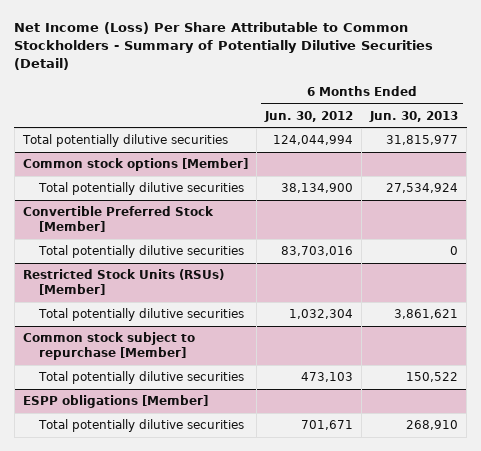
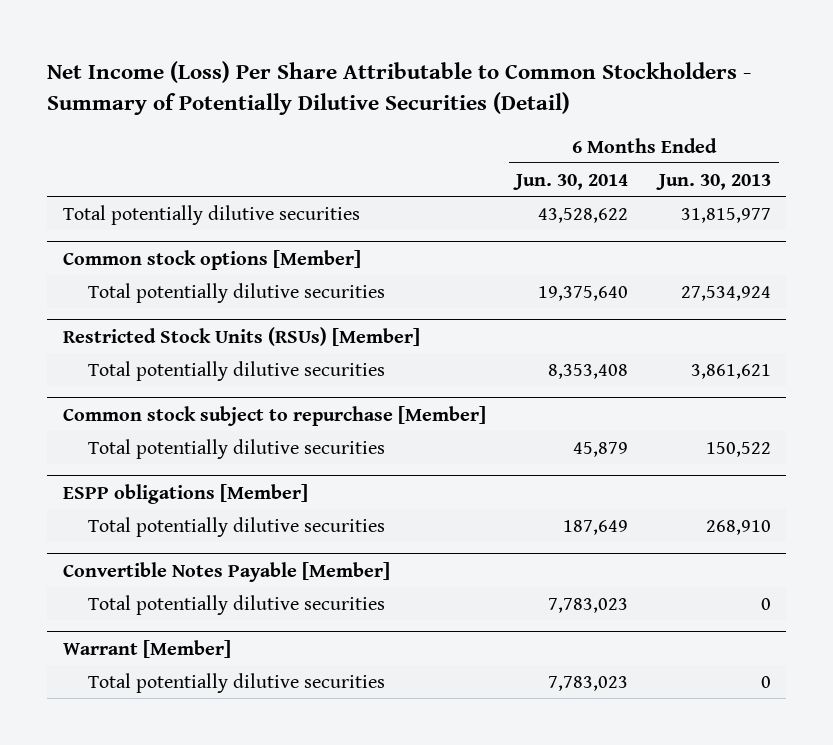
[264,110,354,122] Jun. 30, 2012 -> none
none -> [513,173,629,190] Jun. 30, 2014
[22,206,214,232] Convertible Preferred Stock [Member] -> none
[38,245,245,259] Total potentially dilutive securities -> none
none -> [62,561,390,582] Convertible Notes Payable [Member]
none -> [88,594,386,615] Total potentially dilutive securities
none -> [62,639,231,658] Warrant [Member]
none -> [88,672,386,693] Total potentially dilutive securities

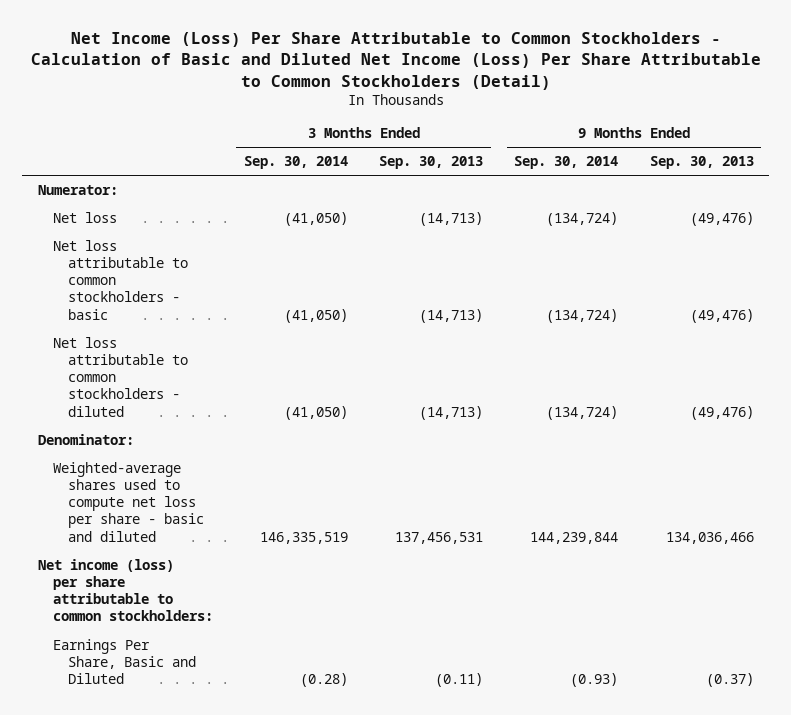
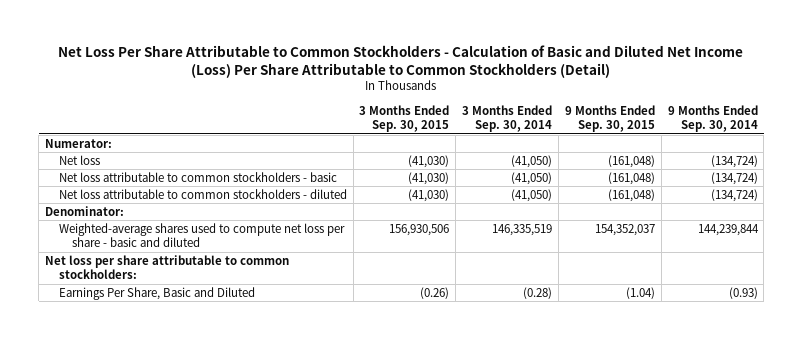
[30,31,761,90] Net Income (Loss) Per Share Attributable to Common Stockholders - Calculation of Basic and Diluted Net Income (Loss) Per Share Attributable to Common Stockholders (Detail) -> [58,44,744,78] Net Loss Per Share Attributable to Common Stockholders - Calculation of Basic and Diluted Net Income (Loss) Per Share Attributable to Common Stockholders (Detail)
[379,156,484,170] Sep. 30, 2013 -> none
[649,156,754,170] Sep. 30, 2013 -> none
none -> [359,104,450,133] 3 Months Ended Sep. 30, 2015
none -> [564,104,655,133] 9 Months Ended Sep. 30, 2015
[37,559,214,622] Net income (loss) per share attributable to common stockholders: -> [45,254,290,280] Net loss per share attributable to common stockholders:

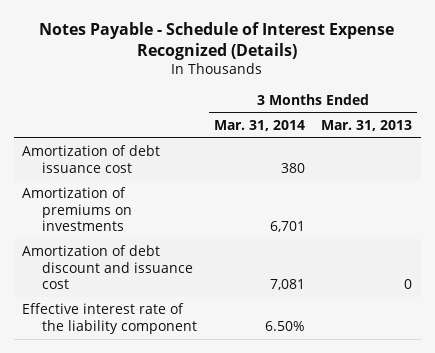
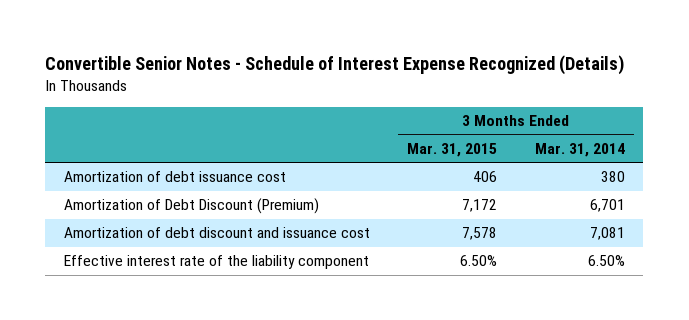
[39,21,395,60] Notes Payable - Schedule of Interest Expense Recognized (Details) -> [45,54,625,75] Convertible Senior Notes - Schedule of Interest Expense Recognized (Details)
[321,120,413,132] Mar. 31, 2013 -> none
none -> [407,142,498,157] Mar. 31, 2015
[22,187,132,232] Amortization of premiums on investments -> [64,198,320,215] Amortization of Debt Discount (Premium)

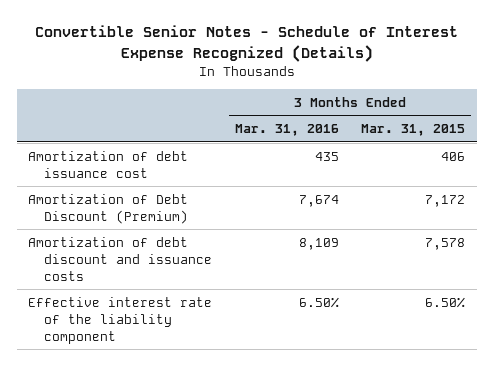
[534,142,625,157] Mar. 31, 2014 -> none
none -> [234,124,339,137] Mar. 31, 2016
[64,227,371,239] Amortization of debt discount and issuance cost -> [28,236,213,281] Amortization of debt discount and issuance costs

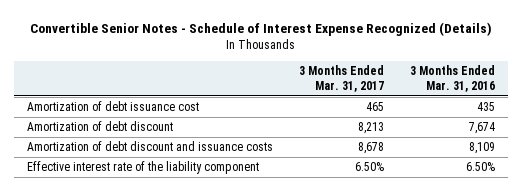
[361,124,466,137] Mar. 31, 2015 -> none
none -> [299,64,385,93] 3 Months Ended Mar. 31, 2017
[28,193,189,224] Amortization of Debt Discount (Premium) -> [27,121,174,132] Amortization of debt discount

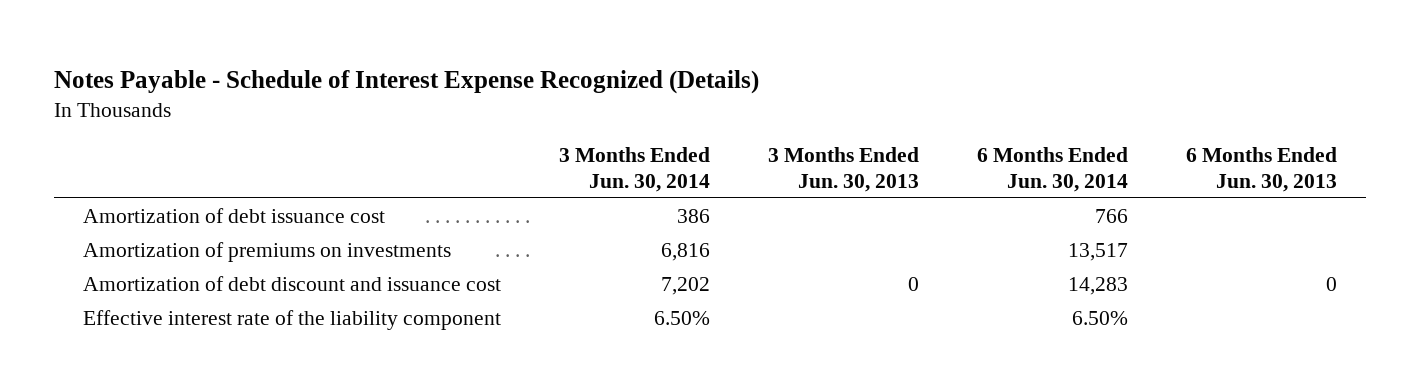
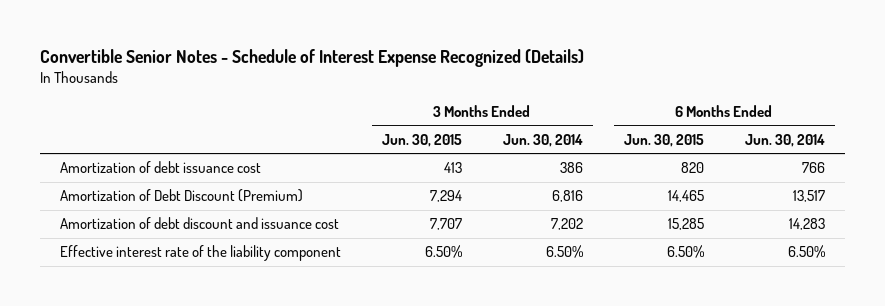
[54,69,760,94] Notes Payable - Schedule of Interest Expense Recognized (Details) -> [39,48,584,67] Convertible Senior Notes - Schedule of Interest Expense Recognized (Details)
[767,147,919,192] 3 Months Ended Jun. 30, 2013 -> none
[1185,147,1337,192] 6 Months Ended Jun. 30, 2013 -> none
none -> [381,133,462,147] Jun. 30, 2015
none -> [623,133,704,147] Jun. 30, 2015
[83,241,452,262] Amortization of premiums on investments -> [60,189,304,203] Amortization of Debt Discount (Premium)

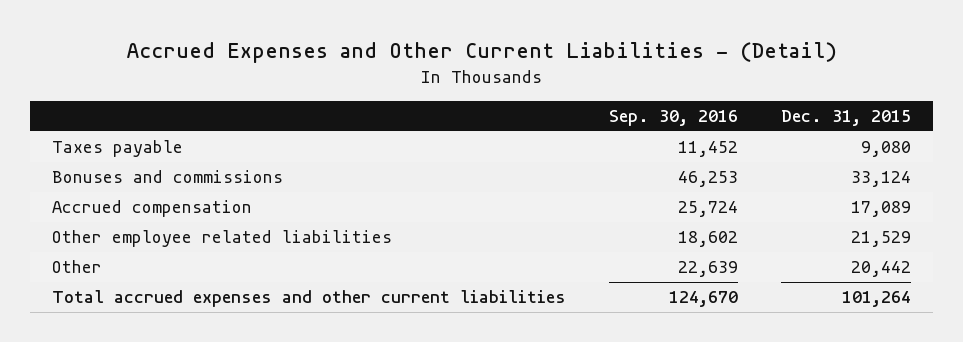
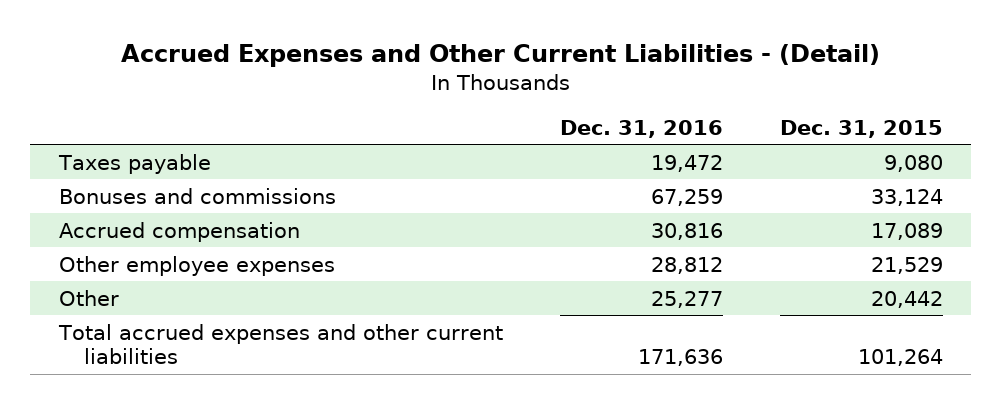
[609,109,739,126] Sep. 30, 2016 -> none
none -> [559,119,723,138] Dec. 31, 2016
[51,230,392,248] Other employee related liabilities -> [58,255,335,276] Other employee expenses

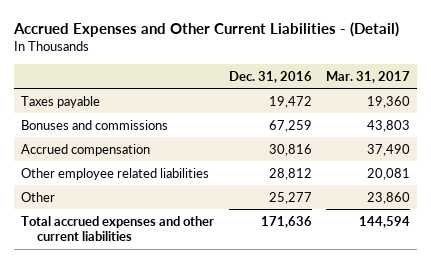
[779,119,943,138] Dec. 31, 2015 -> none
none -> [325,70,410,83] Mar. 31, 2017
[58,255,335,276] Other employee expenses -> [21,167,210,180] Other employee related liabilities

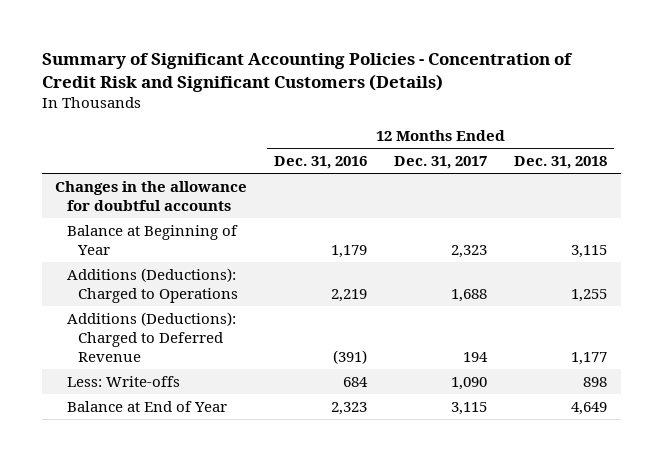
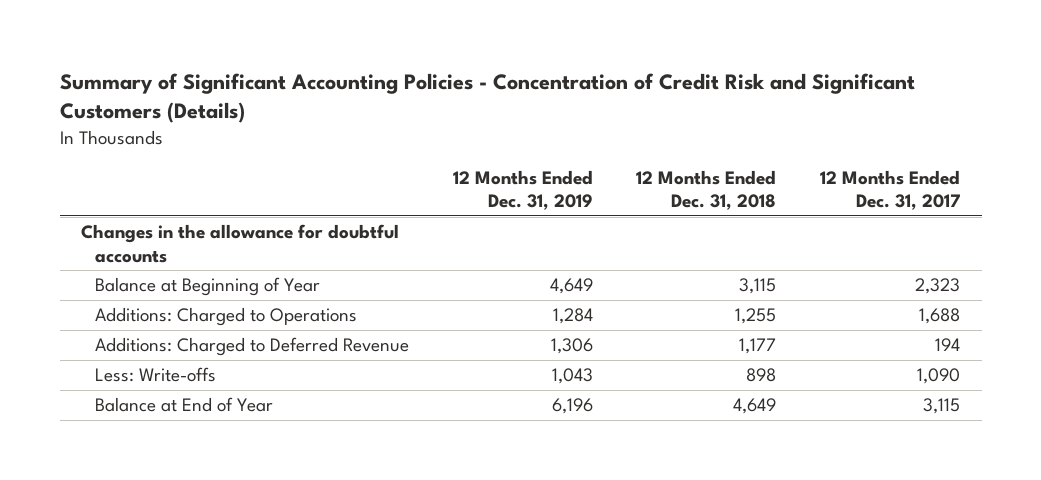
[274,156,368,170] Dec. 31, 2016 -> none
none -> [452,169,593,211] 12 Months Ended Dec. 31, 2019
[66,267,238,303] Additions (Deductions): Charged to Operations -> [95,307,358,327] Additions: Charged to Operations
[66,311,236,362] Additions (Deductions): Charged to Deferred Revenue -> [95,337,410,357] Additions: Charged to Deferred Revenue

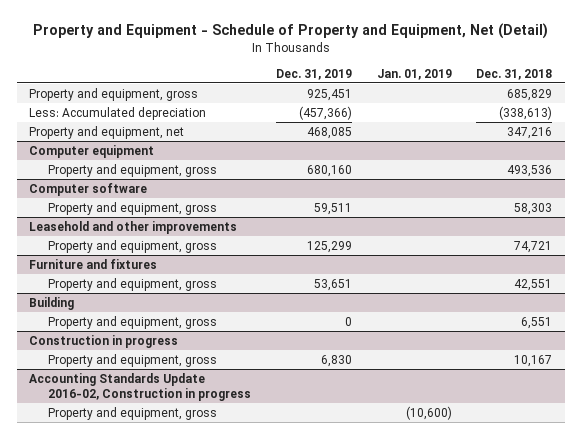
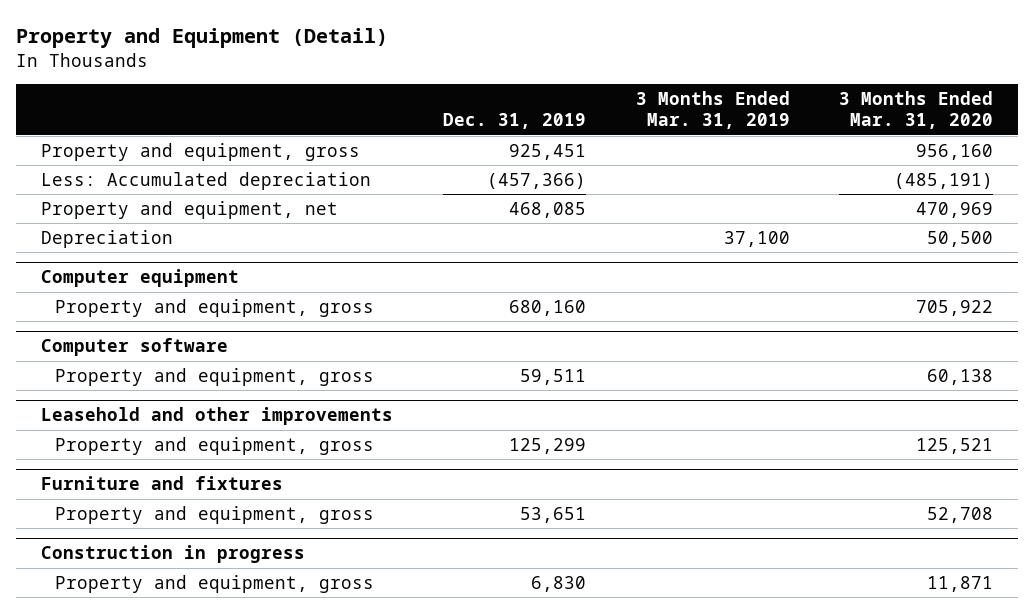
[32,23,548,40] Property and Equipment - Schedule of Property and Equipment, Net (Detail) -> [16,28,389,49] Property and Equipment (Detail)
[376,68,452,80] Jan. 01, 2019 -> none
[476,68,553,80] Dec. 31, 2018 -> none
none -> [635,90,790,130] 3 Months Ended Mar. 31, 2019
none -> [839,90,994,130] 3 Months Ended Mar. 31, 2020
none -> [41,229,174,248] Depreciation
[29,296,75,310] Building -> none
[48,315,218,329] Property and equipment, gross -> none
[29,372,252,401] Accounting Standards Update 2016-02, Construction in progress -> none
[48,406,218,420] Property and equipment, gross -> none

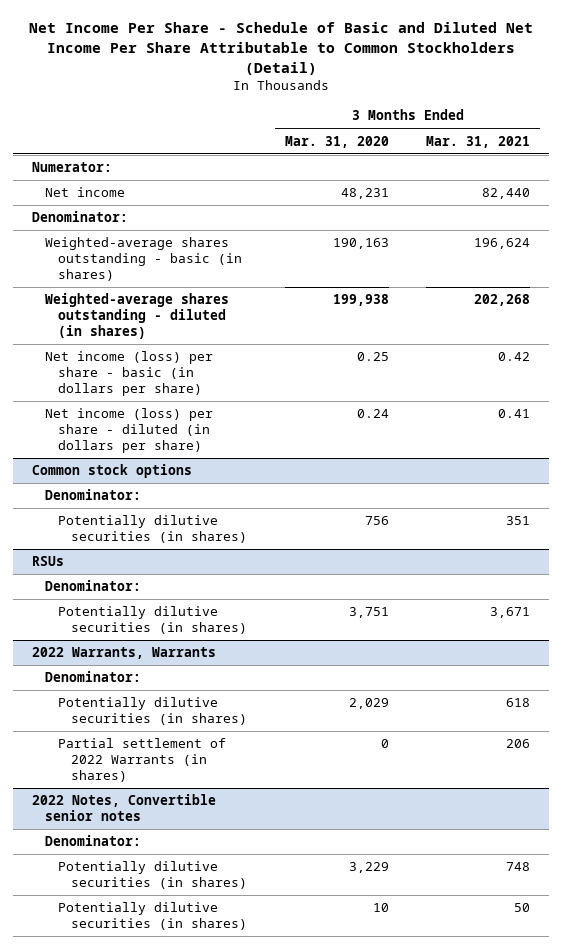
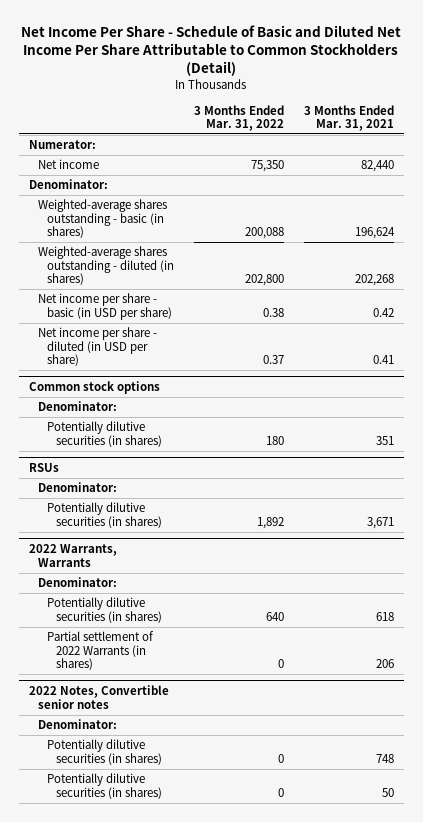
[284,135,389,148] Mar. 31, 2020 -> none
none -> [194,104,285,131] 3 Months Ended Mar. 31, 2022
[45,351,214,396] Net income (loss) per share - basic (in dollars per share) -> [38,293,173,320] Net income per share - basic (in USD per share)
[45,408,214,453] Net income (loss) per share - diluted (in dollars per share) -> [38,327,158,367] Net income per share - diluted (in USD per share)

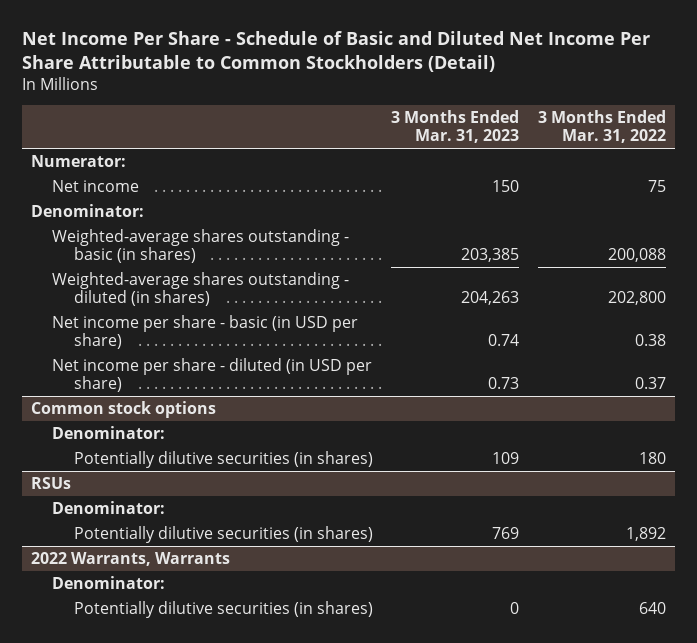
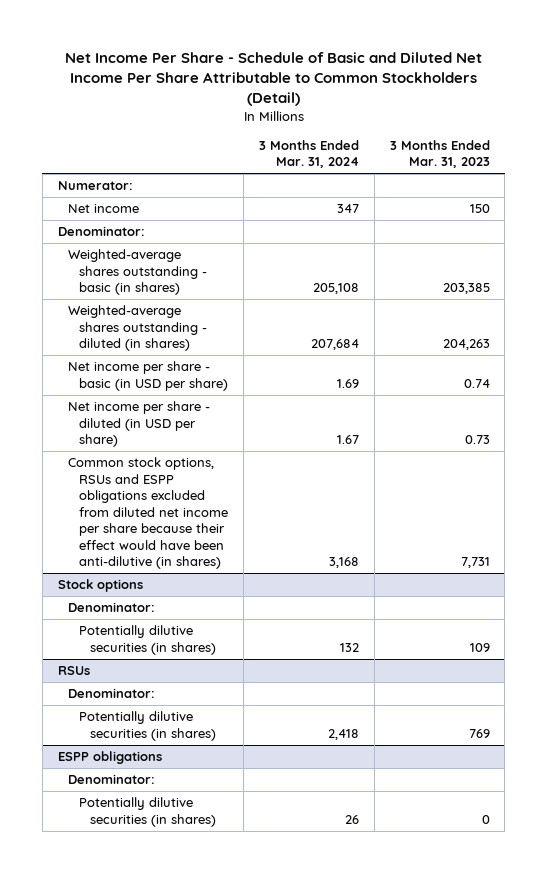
[537,109,666,144] 3 Months Ended Mar. 31, 2022 -> none
none -> [258,139,359,169] 3 Months Ended Mar. 31, 2024
none -> [68,457,229,570] Common stock options, RSUs and ESPP obligations excluded from diluted net income per share because their effect would have been anti-dilutive (in shares)
[30,400,216,418] Common stock options -> [57,579,143,593] Stock options
[30,551,230,566] 2022 Warrants, Warrants -> none
none -> [57,751,162,765] ESPP obligations

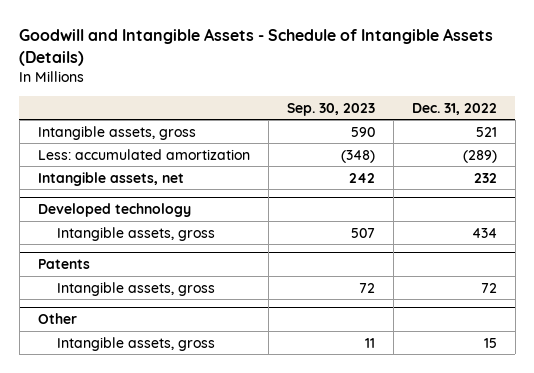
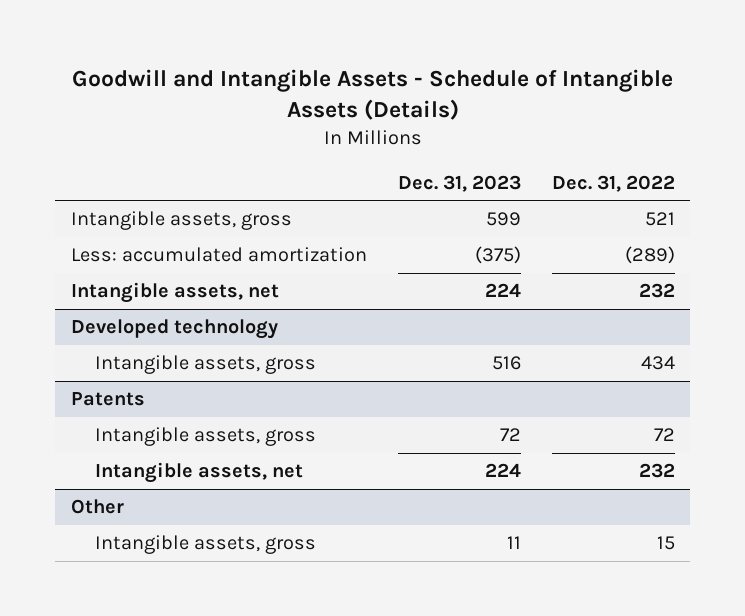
[286,102,375,116] Sep. 30, 2023 -> none
none -> [397,174,521,192] Dec. 31, 2023
none -> [95,462,304,484] Intangible assets, net

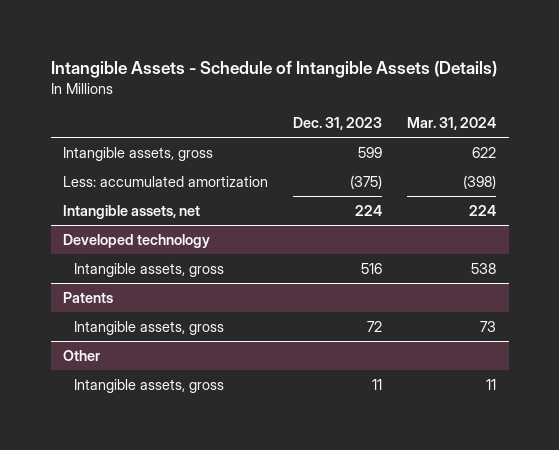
[71,69,673,121] Goodwill and Intangible Assets - Schedule of Intangible Assets (Details) -> [50,60,497,78] Intangible Assets - Schedule of Intangible Assets (Details)
[551,174,675,192] Dec. 31, 2022 -> none
none -> [407,117,497,131] Mar. 31, 2024
[95,462,304,484] Intangible assets, net -> none

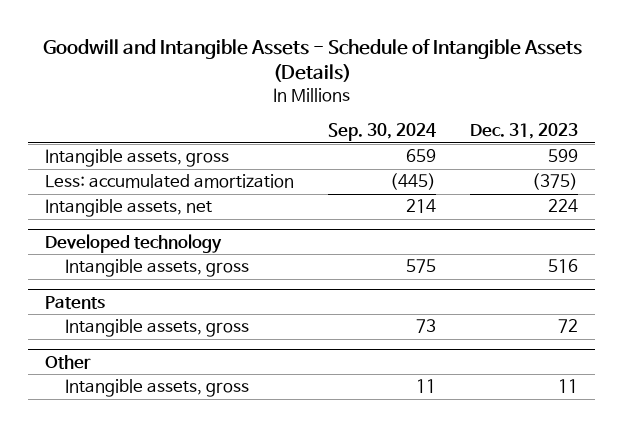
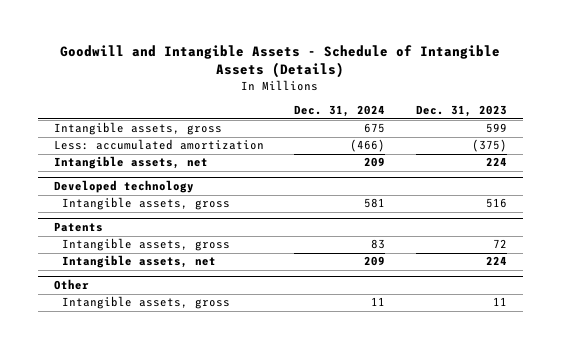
[328,122,437,141] Sep. 30, 2024 -> none
none -> [294,105,386,118] Dec. 31, 2024
none -> [62,255,217,269] Intangible assets, net

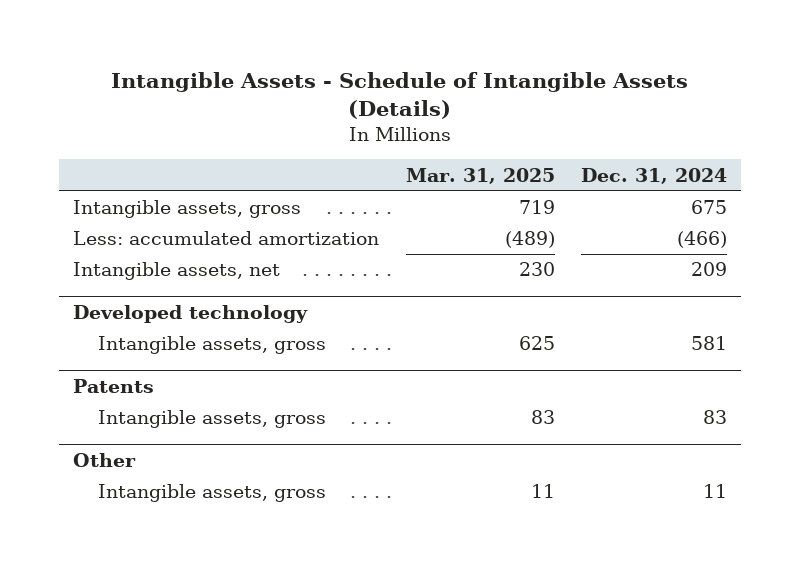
[60,45,501,79] Goodwill and Intangible Assets - Schedule of Intangible Assets (Details) -> [111,71,689,120] Intangible Assets - Schedule of Intangible Assets (Details)
[416,105,508,118] Dec. 31, 2023 -> none
none -> [405,167,555,184] Mar. 31, 2025
[62,255,217,269] Intangible assets, net -> none

